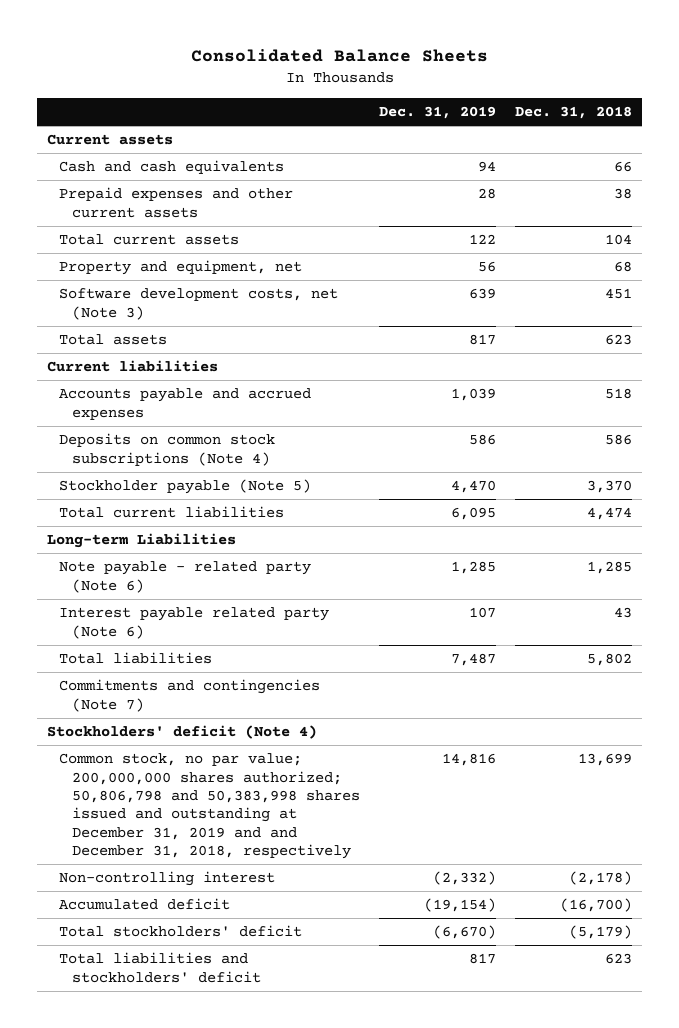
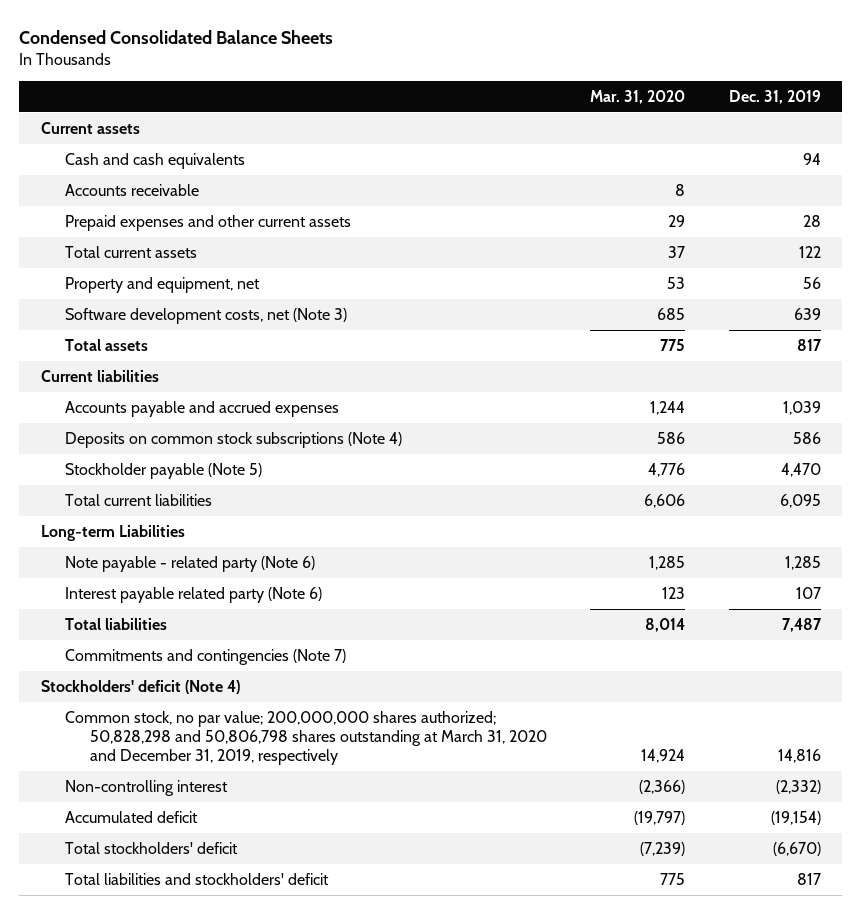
[190,49,488,63] Consolidated Balance Sheets -> [19,29,334,44] Condensed Consolidated Balance Sheets
[515,106,633,120] Dec. 31, 2018 -> none
none -> [590,89,686,104] Mar. 31, 2020
none -> [65,184,200,197] Accounts receivable
[59,753,361,860] Common stock, no par value; 200,000,000 shares authorized; 50,806,798 and 50,383,998 shares issued and outstanding at December 31, 2019 and and December 31, 2018, respectively -> [65,711,547,765] Common stock, no par value; 200,000,000 shares authorized; 50,828,298 and 50,806,798 shares outstanding at March 31, 2020 and December 31, 2019, respectively

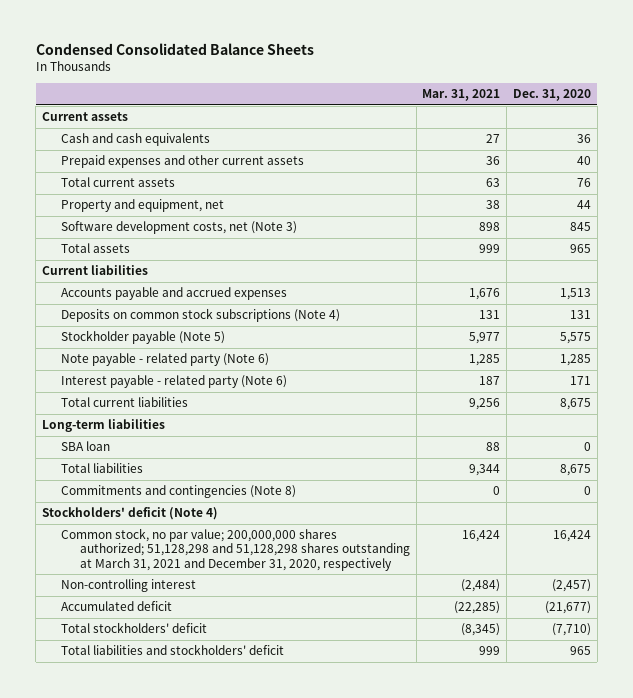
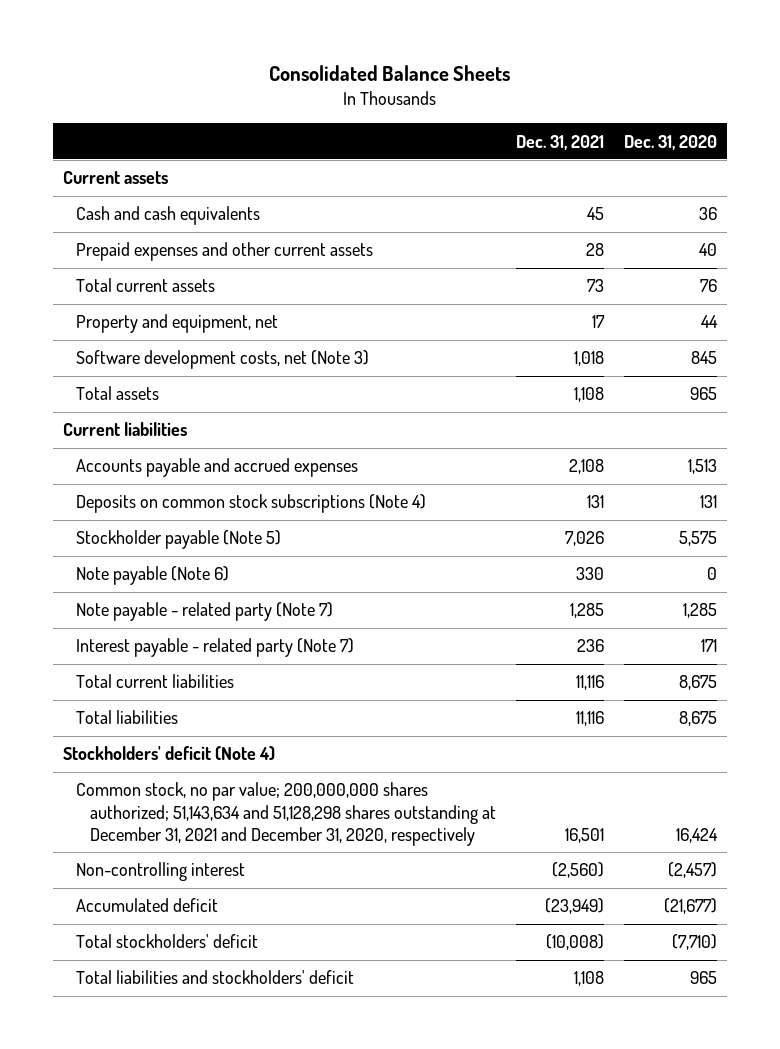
[35,42,314,55] Condensed Consolidated Balance Sheets -> [269,64,511,81] Consolidated Balance Sheets
[422,89,501,102] Mar. 31, 2021 -> none
none -> [516,134,605,150] Dec. 31, 2021
none -> [76,566,230,586] Note payable (Note 6)
[61,353,270,367] Note payable - related party (Note 6) -> [76,602,334,622] Note payable - related party (Note 7)
[61,375,288,389] Interest payable - related party (Note 6) -> [76,638,355,658] Interest payable - related party (Note 7)
[42,419,166,433] Long-term liabilities -> none
[61,441,111,452] SBA loan -> none
[61,485,297,499] Commitments and contingencies (Note 8) -> none
[61,528,410,571] Common stock, no par value; 200,000,000 shares authorized; 51,128,298 and 51,128,298 shares outstanding at March 31, 2021 and December 31, 2020, respectively -> [76,782,496,847] Common stock, no par value; 200,000,000 shares authorized; 51,143,634 and 51,128,298 shares outstanding at December 31, 2021 and December 31, 2020, respectively

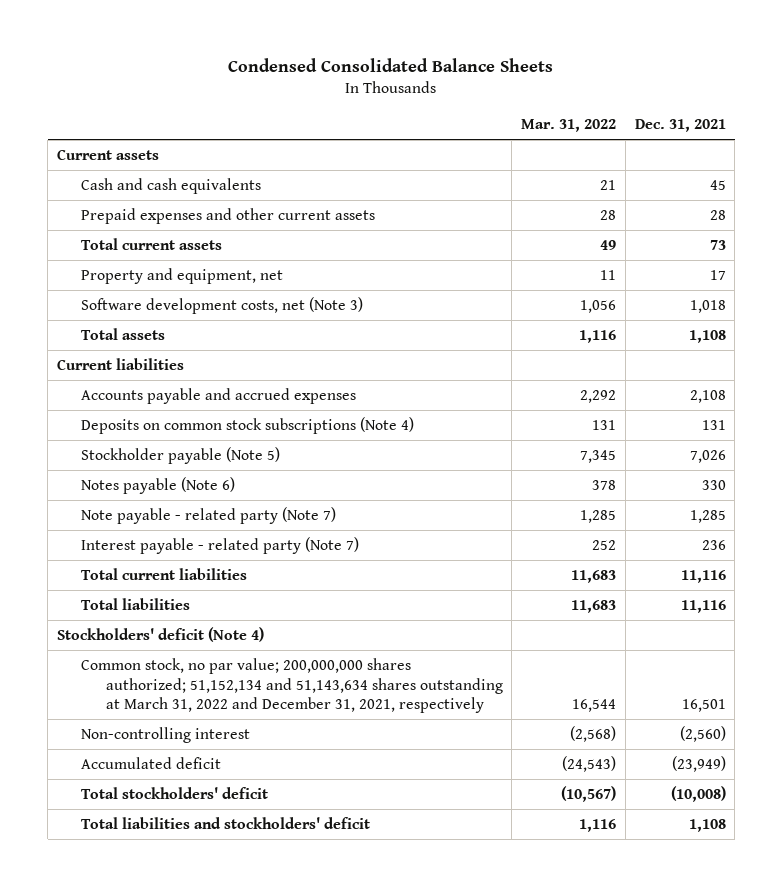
[269,64,511,81] Consolidated Balance Sheets -> [228,58,554,73] Condensed Consolidated Balance Sheets
[624,134,718,150] Dec. 31, 2020 -> none
none -> [521,118,617,132] Mar. 31, 2022
[76,566,230,586] Note payable (Note 6) -> [81,476,236,494] Notes payable (Note 6)
[76,782,496,847] Common stock, no par value; 200,000,000 shares authorized; 51,143,634 and 51,128,298 shares outstanding at December 31, 2021 and December 31, 2020, respectively -> [81,657,503,714] Common stock, no par value; 200,000,000 shares authorized; 51,152,134 and 51,143,634 shares outstanding at March 31, 2022 and December 31, 2021, respectively

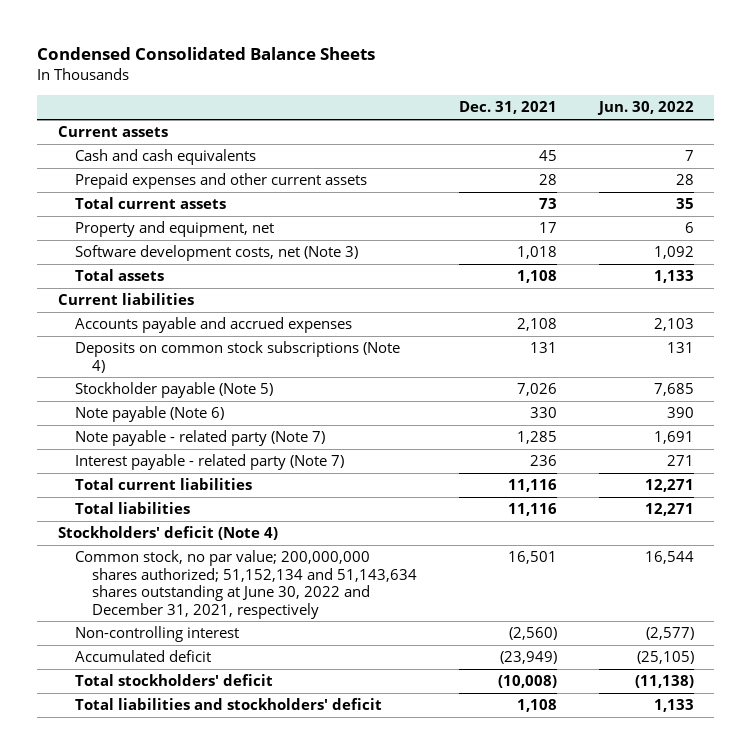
[521,118,617,132] Mar. 31, 2022 -> none
none -> [596,101,694,116] Jun. 30, 2022
[81,476,236,494] Notes payable (Note 6) -> [75,406,225,423] Note payable (Note 6)
[81,657,503,714] Common stock, no par value; 200,000,000 shares authorized; 51,152,134 and 51,143,634 shares outstanding at March 31, 2022 and December 31, 2021, respectively -> [75,550,417,619] Common stock, no par value; 200,000,000 shares authorized; 51,152,134 and 51,143,634 shares outstanding at June 30, 2022 and December 31, 2021, respectively

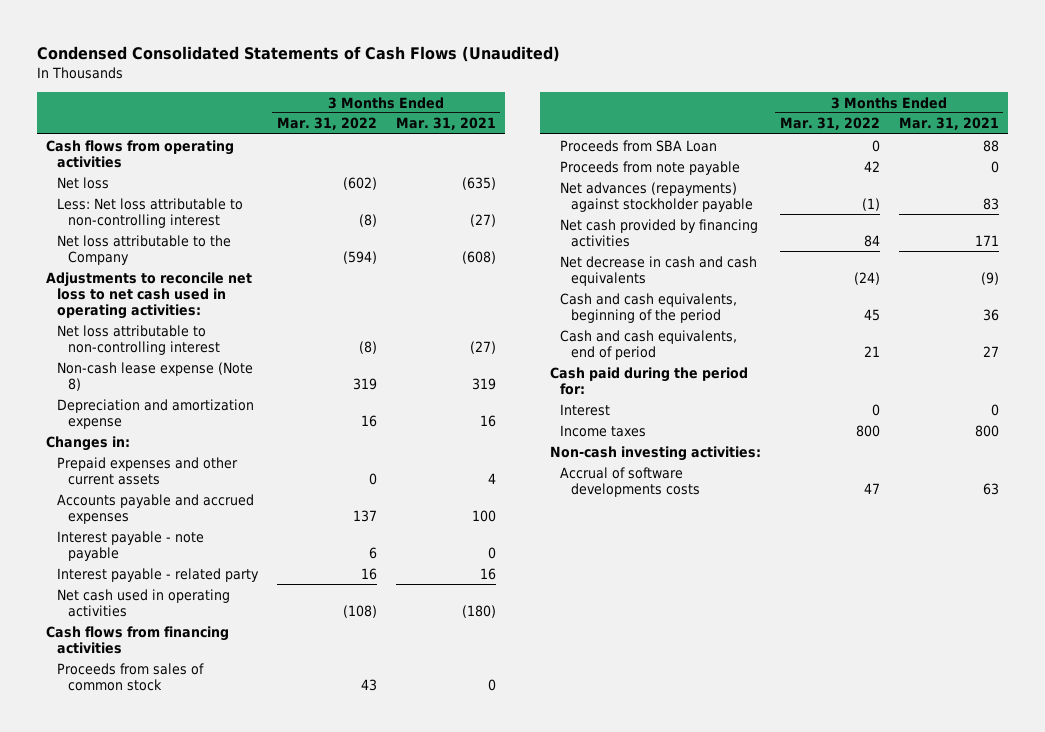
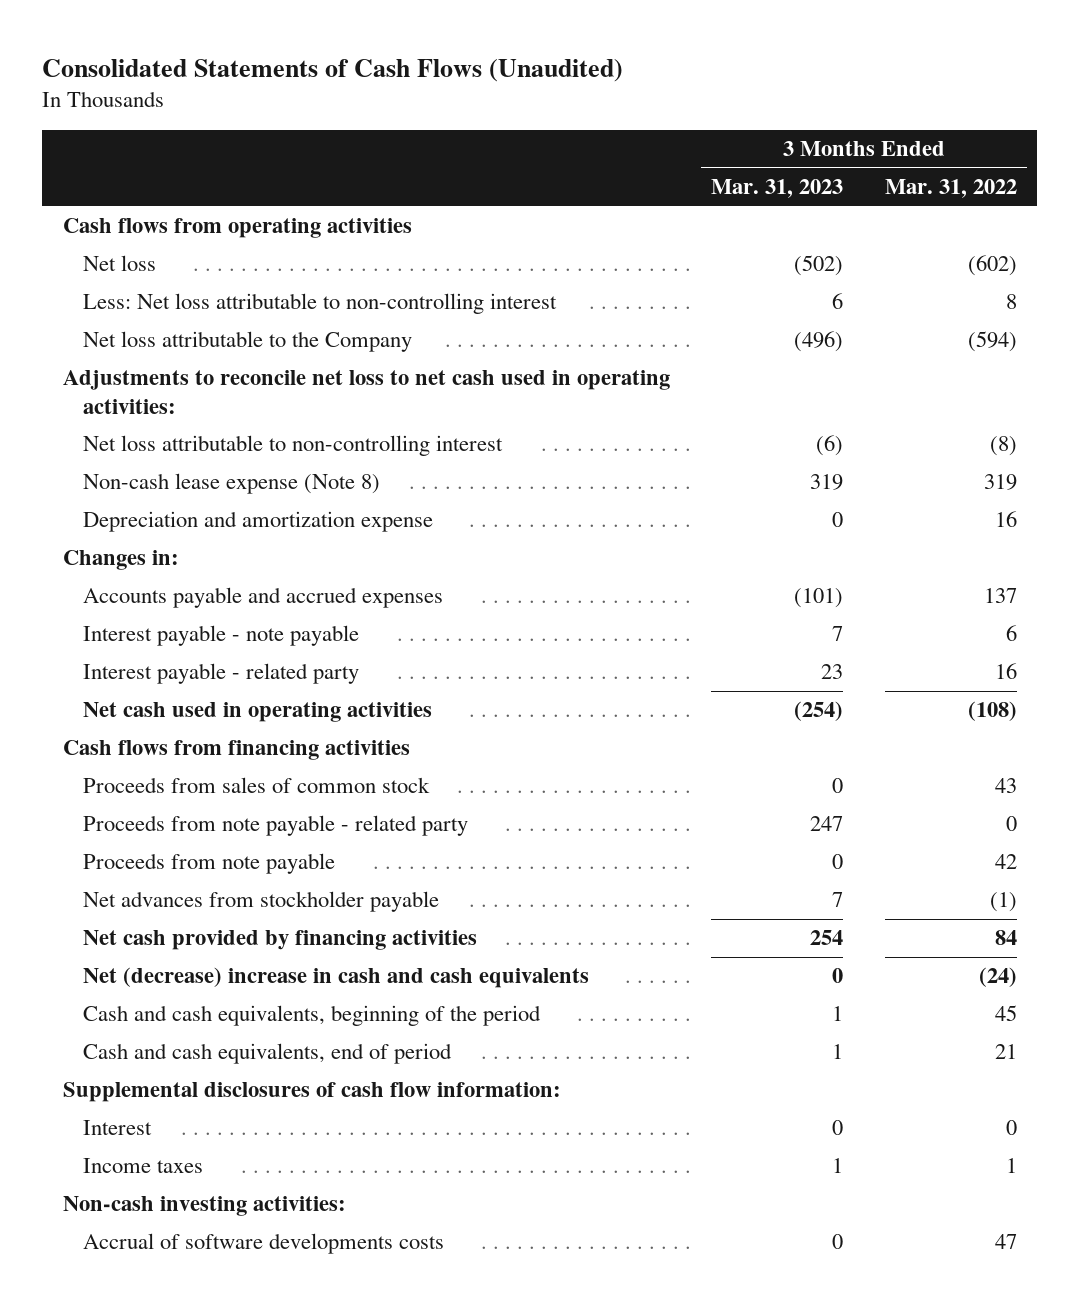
[37,46,561,63] Condensed Consolidated Statements of Cash Flows (Unaudited) -> [42,59,624,83] Consolidated Statements of Cash Flows (Unaudited)
[395,117,496,131] Mar. 31, 2021 -> none
none -> [711,179,844,199] Mar. 31, 2023
[358,213,377,227] (8) -> [1005,294,1017,310] 8
[57,456,239,485] Prepaid expenses and other current assets -> none
[560,139,718,152] Proceeds from SBA Loan -> none
none -> [82,815,468,837] Proceeds from note payable - related party
[560,181,754,212] Net advances (repayments) against stockholder payable -> [82,891,439,913] Net advances from stockholder payable
[560,255,758,286] Net decrease in cash and cash equivalents -> [82,967,589,989] Net (decrease) increase in cash and cash equivalents
[549,366,748,395] Cash paid during the period for: -> none
none -> [62,1082,561,1103] Supplemental disclosures of cash flow information:
[856,424,881,437] 800 -> [1005,1158,1017,1174] 1

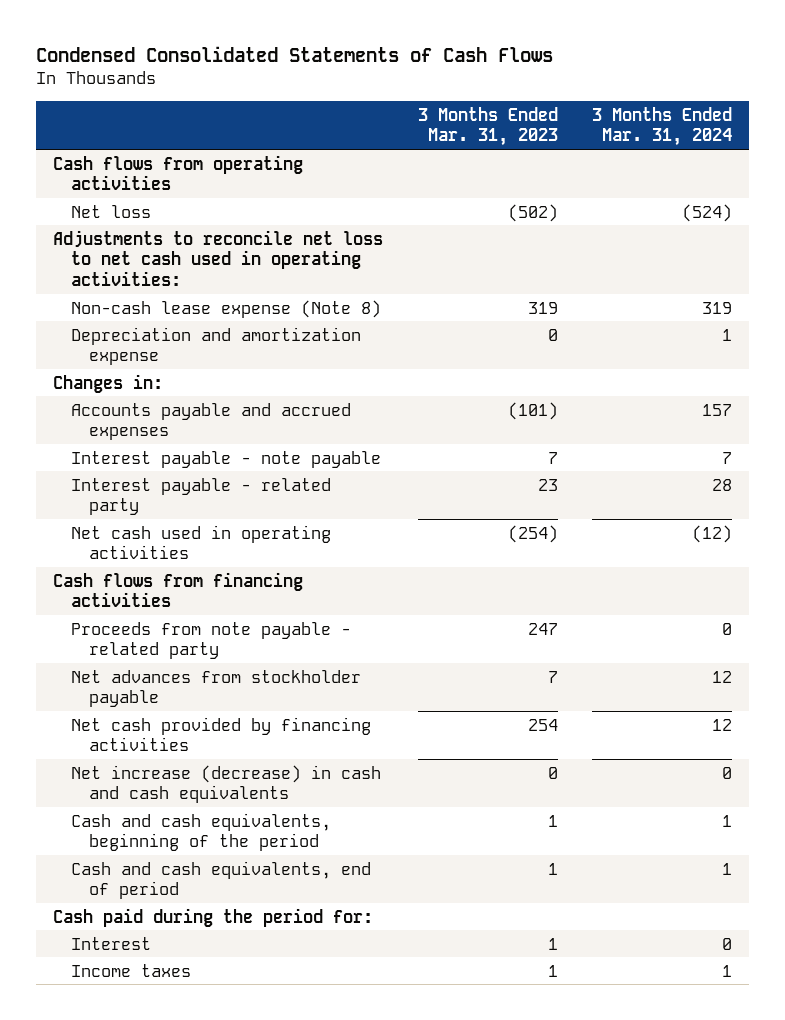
[42,59,624,83] Consolidated Statements of Cash Flows (Unaudited) -> [35,45,553,62] Condensed Consolidated Statements of Cash Flows
[884,179,1017,199] Mar. 31, 2022 -> none
none -> [592,106,733,147] 3 Months Ended Mar. 31, 2024
[82,293,557,315] Less: Net loss attributable to non-controlling interest -> none
[82,331,412,353] Net loss attributable to the Company -> none
[82,435,503,457] Net loss attributable to non-controlling interest -> none
[82,777,430,794] Proceeds from sales of common stock -> none
[82,853,335,875] Proceeds from note payable -> none
[82,967,589,989] Net (decrease) increase in cash and cash equivalents -> [71,764,382,804] Net increase (decrease) in cash and cash equivalents
[62,1082,561,1103] Supplemental disclosures of cash flow information: -> none
none -> [53,907,374,927] Cash paid during the period for:
[832,1120,844,1136] 0 -> [547,937,558,950] 1
[62,1196,346,1217] Non-cash investing activities: -> none
[82,1233,444,1255] Accrual of software developments costs -> none

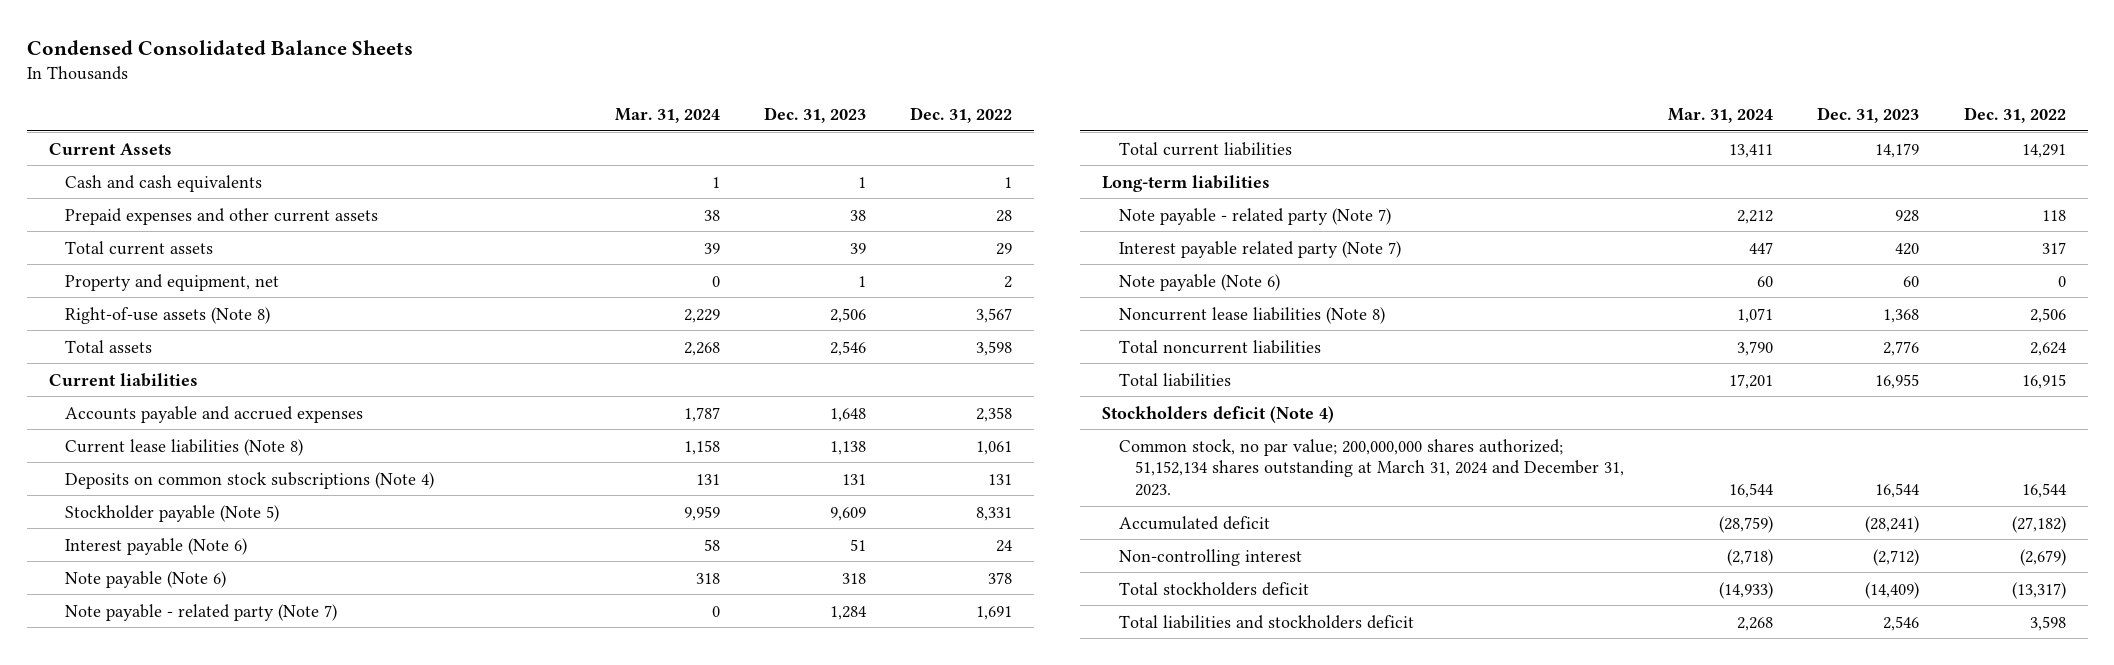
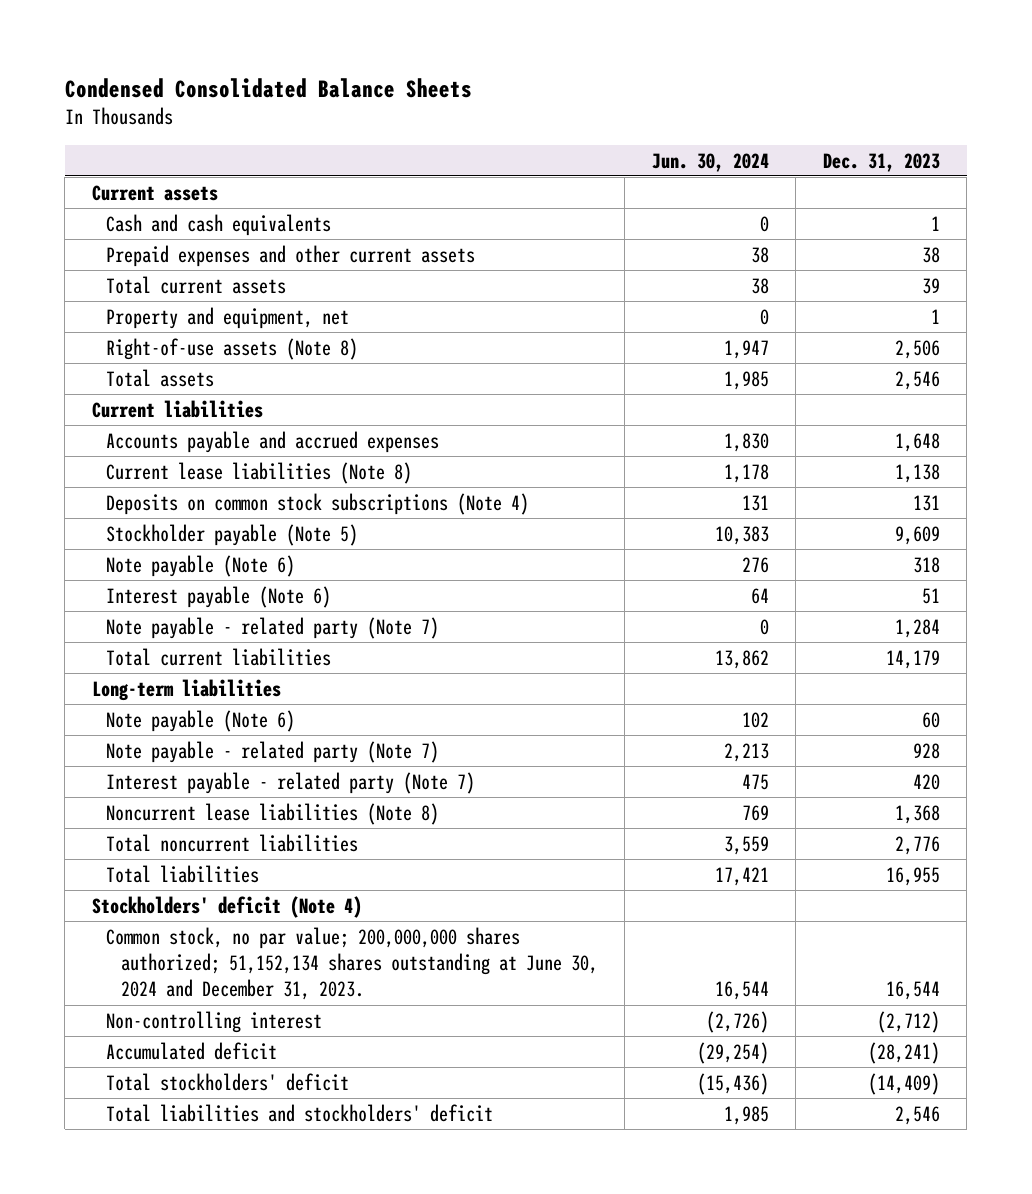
[614,108,720,124] Mar. 31, 2024 -> none
[910,107,1013,124] Dec. 31, 2022 -> none
none -> [651,152,769,172] Jun. 30, 2024
[48,142,172,155] Current Assets -> [91,184,218,201] Current assets
[65,537,248,555] Interest payable (Note 6) -> [106,585,332,608] Interest payable (Note 6)
[1118,240,1401,258] Interest payable related party (Note 7) -> none
[1118,207,1391,225] Note payable - related party (Note 7) -> [106,740,440,763] Note payable - related party (Note 7)
none -> [106,771,476,794] Interest payable - related party (Note 7)
[1102,405,1335,423] Stockholders deficit (Note 4) -> [91,895,362,918] Stockholders' deficit (Note 4)
[1118,438,1624,496] Common stock, no par value; 200,000,000 shares authorized; 51,152,134 shares outstanding at March 31, 2024 and December 31, 2023. -> [106,926,598,1001] Common stock, no par value; 200,000,000 shares authorized; 51,152,134 shares outstanding at June 30, 2024 and December 31, 2023.
[1118,515,1270,530] Accumulated deficit -> [106,1041,278,1060] Accumulated deficit
[1118,581,1309,596] Total stockholders deficit -> [106,1072,350,1091] Total stockholders' deficit
[1118,614,1414,629] Total liabilities and stockholders deficit -> [106,1103,494,1122] Total liabilities and stockholders' deficit

